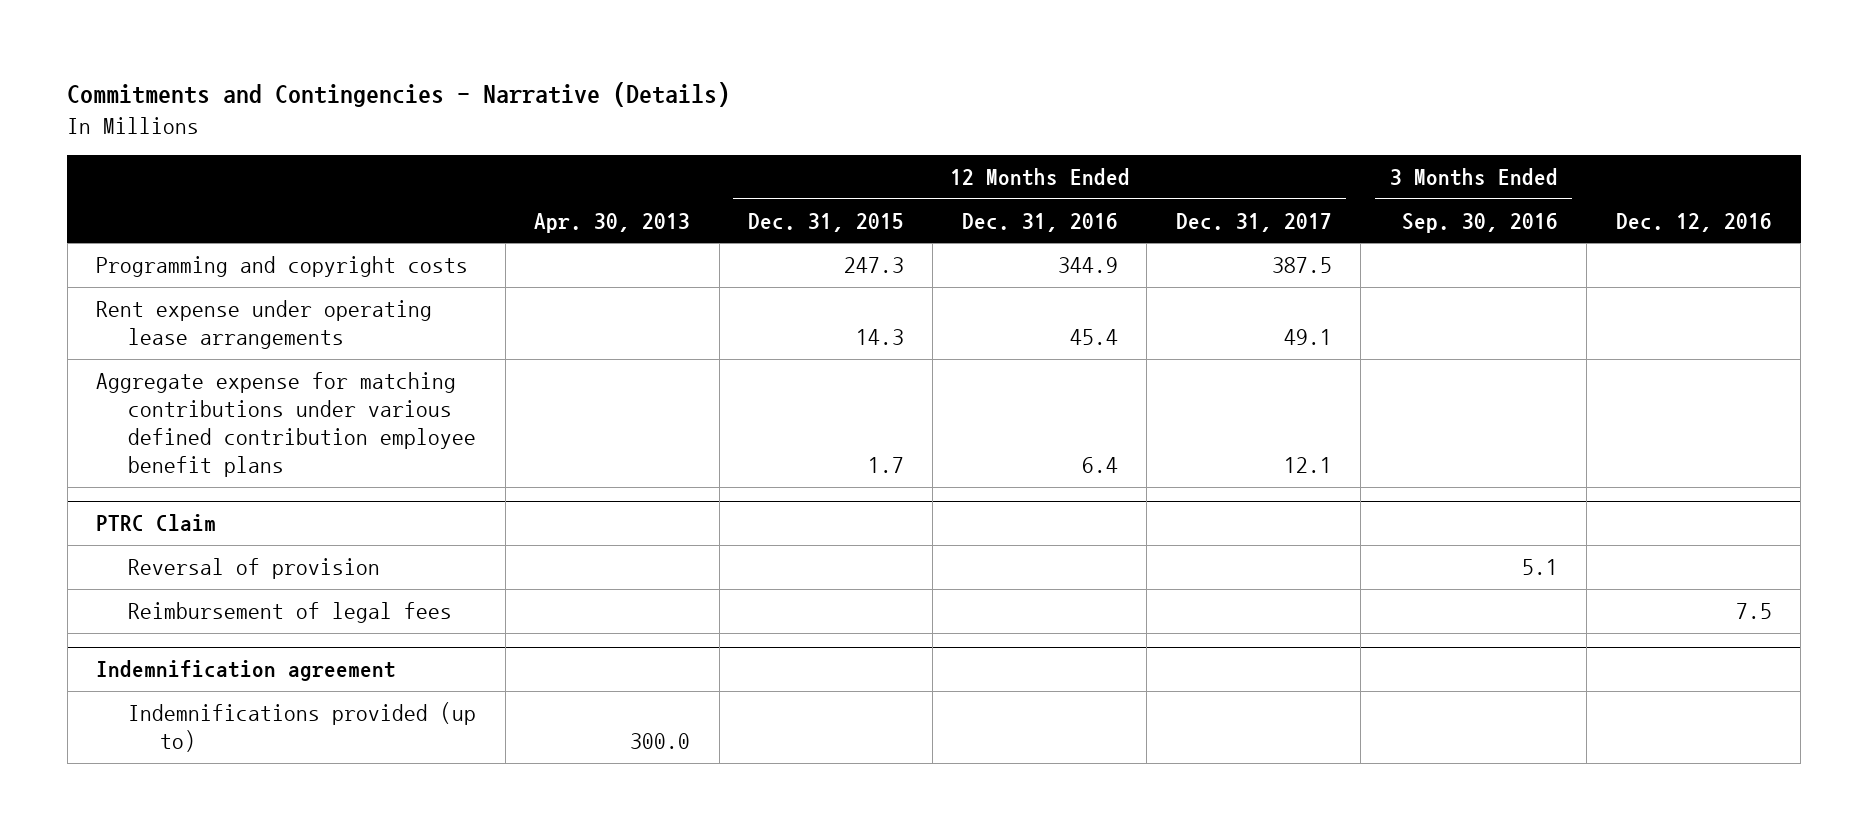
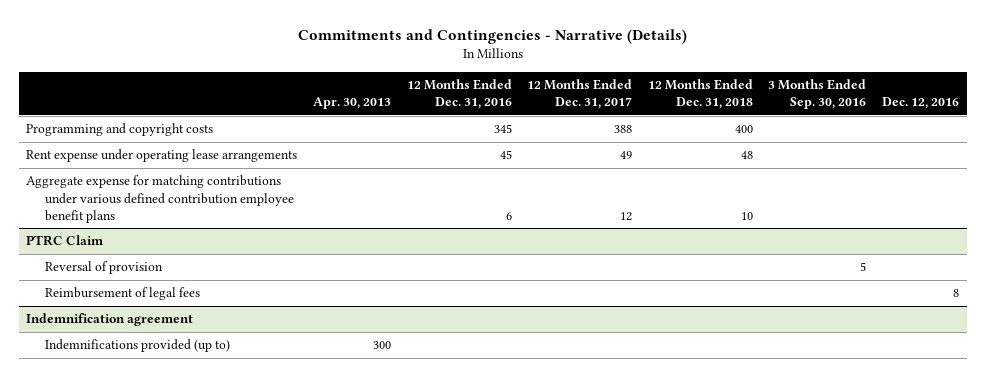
[747,212,904,232] Dec. 31, 2015 -> none
none -> [647,79,753,110] 12 Months Ended Dec. 31, 2018
[1057,256,1118,273] 344.9 -> [493,124,512,134] 345
[1271,256,1332,273] 387.5 -> [614,125,633,134] 388
[1069,329,1118,346] 45.4 -> [499,150,512,160] 45
[1283,329,1332,346] 49.1 -> [620,151,633,160] 49
[1081,457,1118,474] 6.4 -> [505,211,512,220] 6
[1283,457,1332,474] 12.1 -> [620,211,633,221] 12
[1521,558,1558,575] 5.1 -> [860,262,867,272] 5
[1735,602,1772,619] 7.5 -> [953,289,960,298] 8
[630,733,691,750] 300.0 -> [373,341,392,350] 300

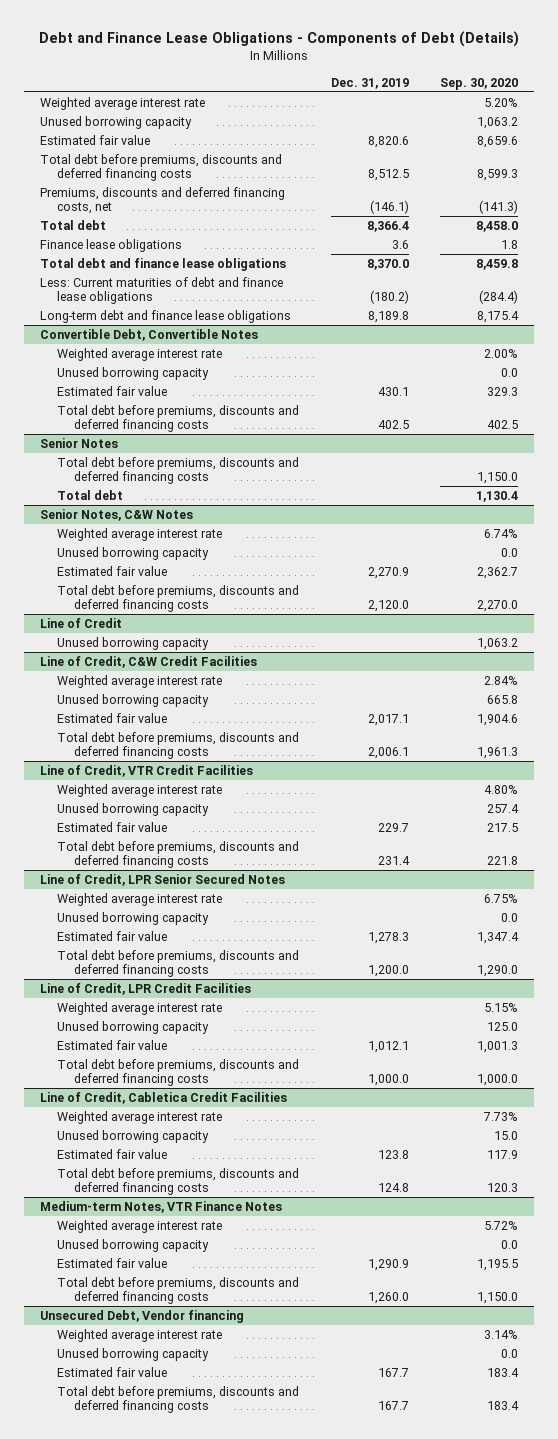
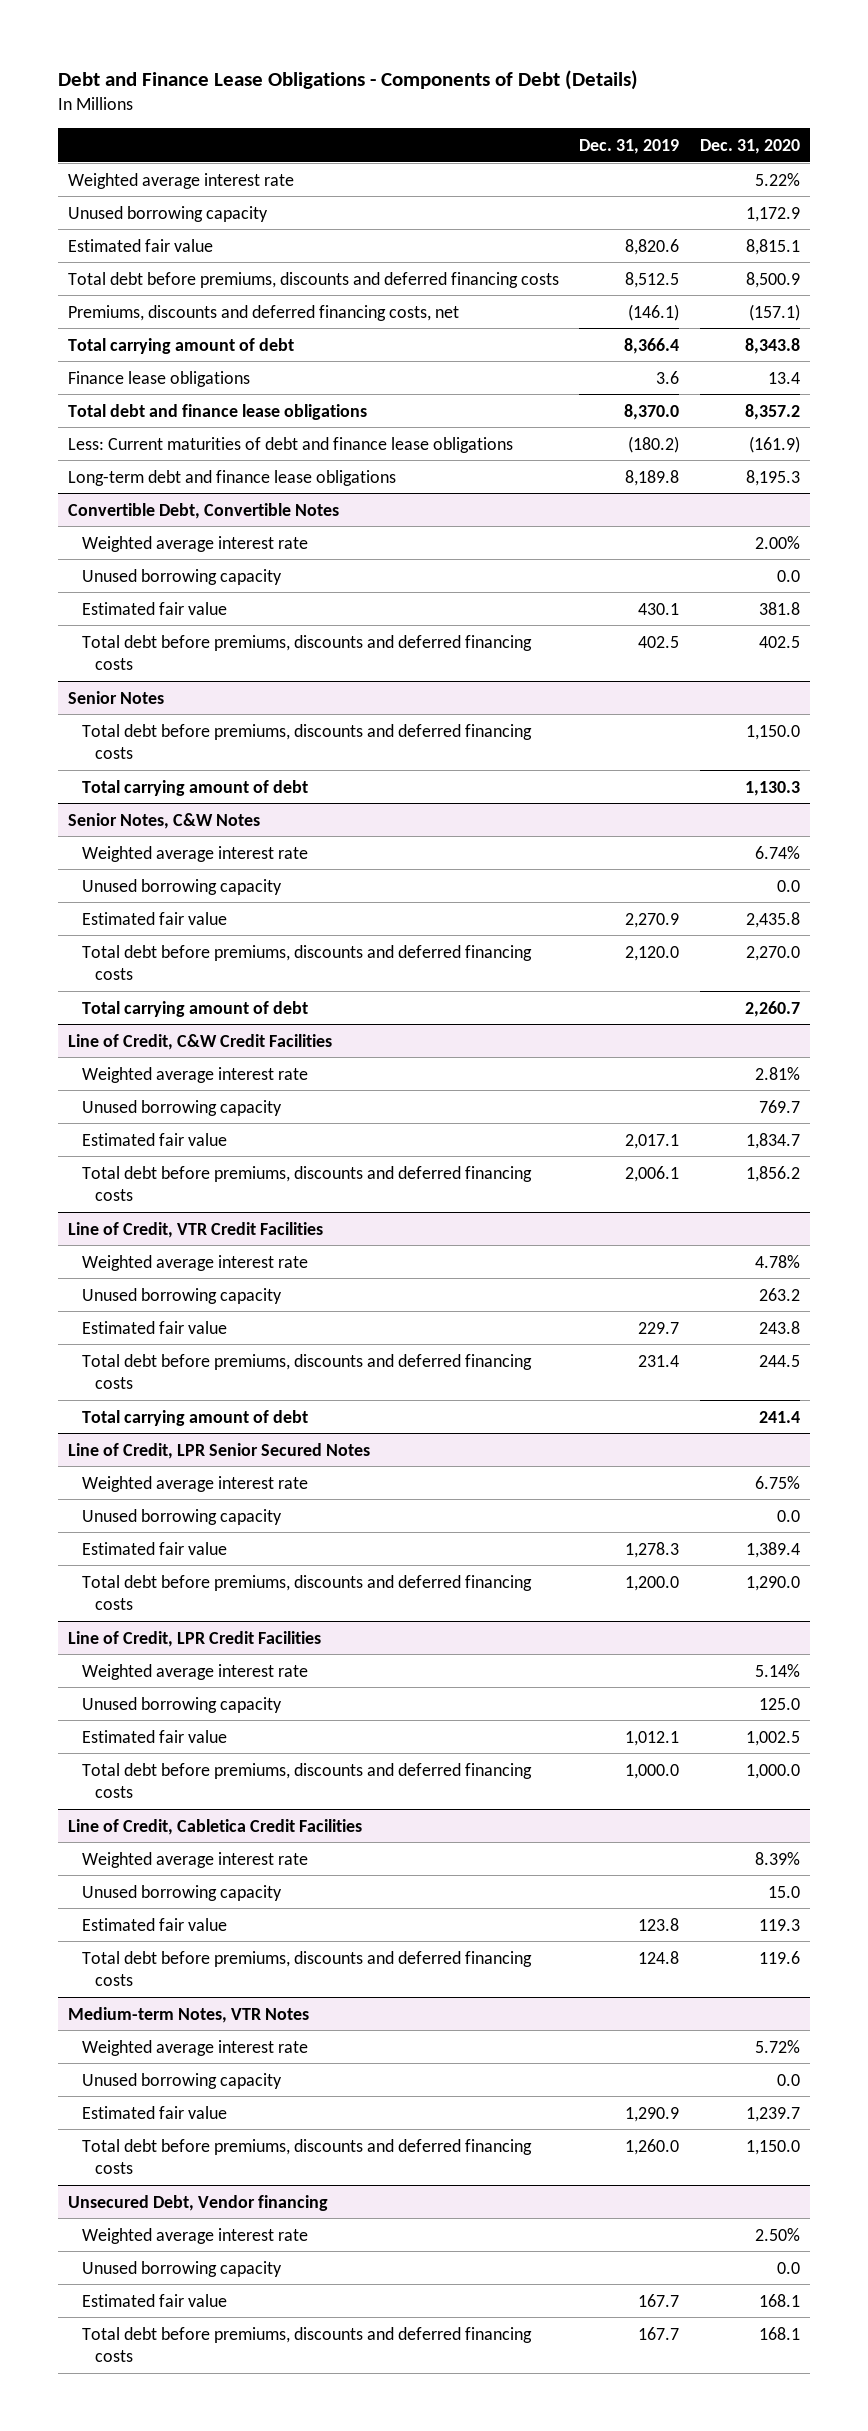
[440,77,519,90] Sep. 30, 2020 -> none
none -> [699,138,800,154] Dec. 31, 2020
[39,219,106,230] Total debt -> [68,337,295,354] Total carrying amount of debt
[56,489,123,500] Total debt -> [81,779,308,796] Total carrying amount of debt
[39,617,122,628] Line of Credit -> none
[56,636,209,650] Unused borrowing capacity -> none
none -> [81,1000,308,1017] Total carrying amount of debt
none -> [81,1409,308,1426] Total carrying amount of debt
[39,1200,282,1213] Medium-term Notes, VTR Finance Notes -> [68,2006,310,2023] Medium-term Notes, VTR Notes

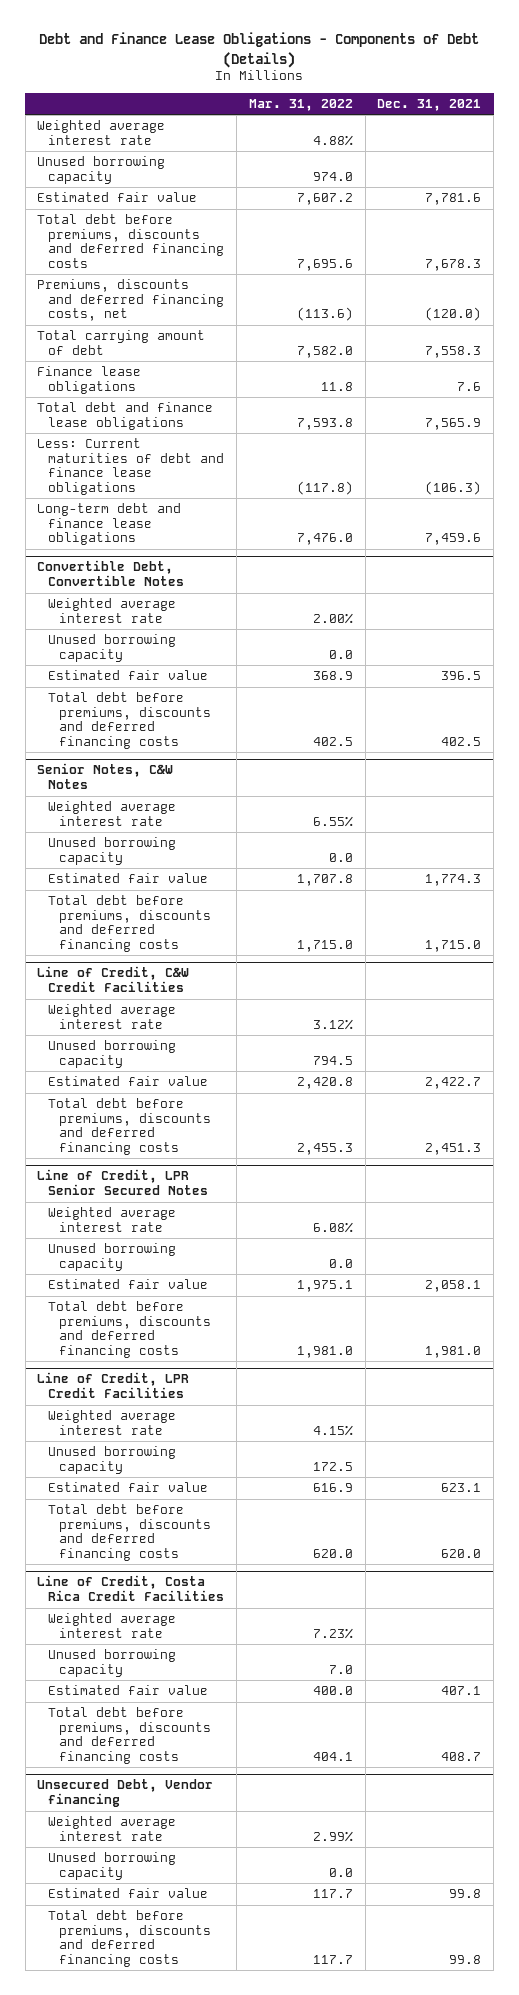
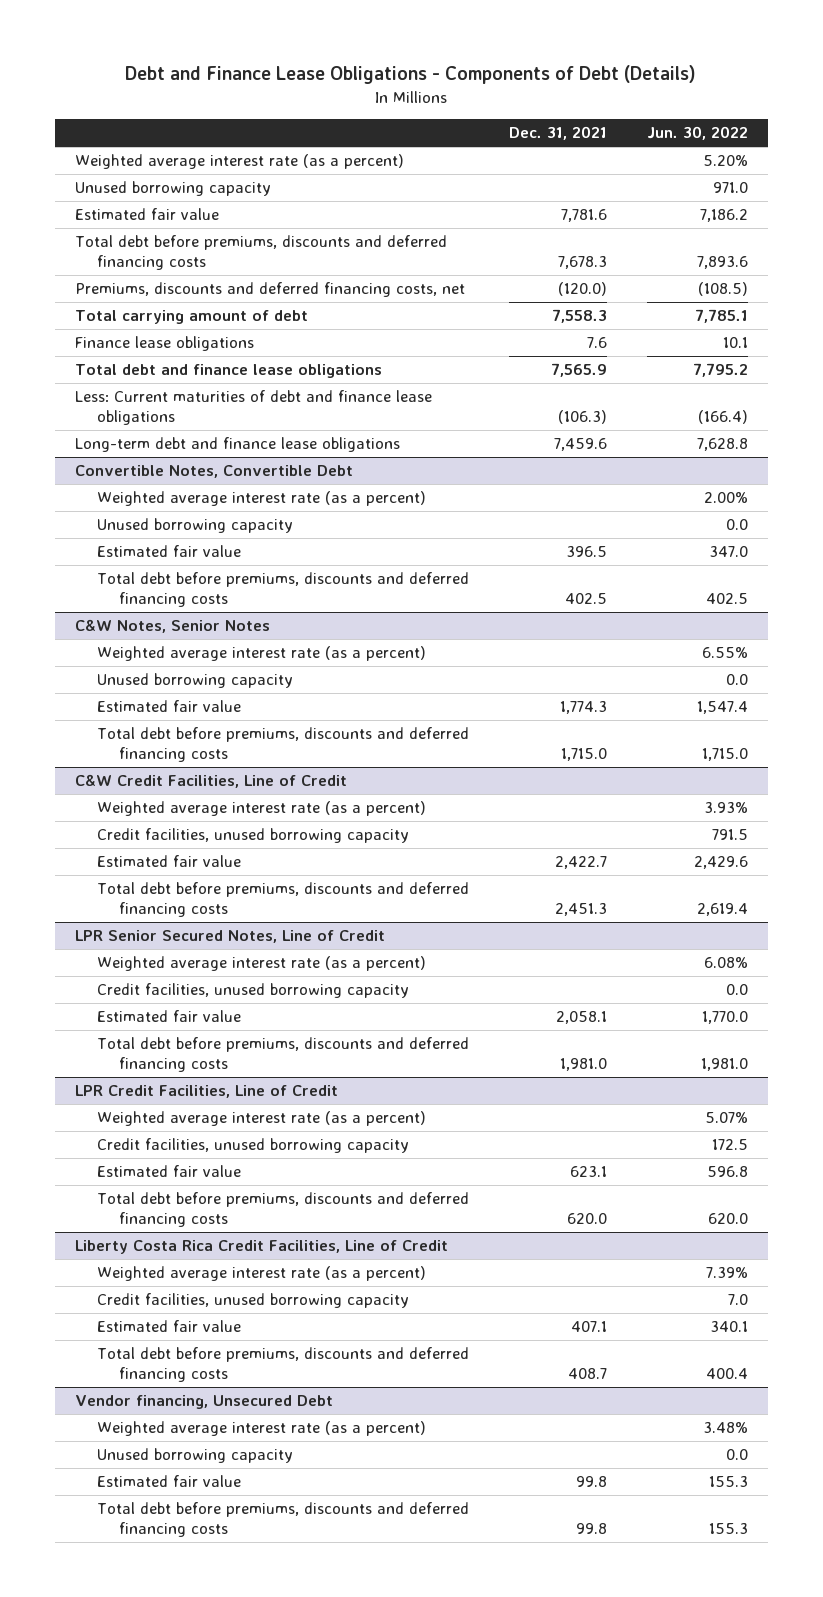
[248,98,353,111] Mar. 31, 2022 -> none
none -> [646,126,748,141] Jun. 30, 2022
[37,120,166,145] Weighted average interest rate -> [74,154,404,170] Weighted average interest rate (as a percent)
[37,560,185,587] Convertible Debt, Convertible Notes -> [74,465,353,479] Convertible Notes, Convertible Debt
[48,598,177,623] Weighted average interest rate -> [96,491,426,507] Weighted average interest rate (as a percent)
[37,763,174,790] Senior Notes, C&W Notes -> [74,619,270,634] C&W Notes, Senior Notes
[48,801,177,826] Weighted average interest rate -> [96,646,426,662] Weighted average interest rate (as a percent)
[37,966,190,993] Line of Credit, C&W Credit Facilities -> [74,774,347,789] C&W Credit Facilities, Line of Credit
[48,1004,177,1029] Weighted average interest rate -> [96,801,426,817] Weighted average interest rate (as a percent)
[48,1040,177,1068] Unused borrowing capacity -> [96,828,409,844] Credit facilities, unused borrowing capacity
[37,1169,209,1196] Line of Credit, LPR Senior Secured Notes -> [74,930,385,944] LPR Senior Secured Notes, Line of Credit
[48,1207,177,1232] Weighted average interest rate -> [96,956,426,972] Weighted average interest rate (as a percent)
[48,1243,177,1271] Unused borrowing capacity -> [96,983,409,999] Credit facilities, unused borrowing capacity
[37,1372,190,1399] Line of Credit, LPR Credit Facilities -> [74,1085,338,1099] LPR Credit Facilities, Line of Credit
[48,1410,177,1435] Weighted average interest rate -> [96,1111,426,1127] Weighted average interest rate (as a percent)
[48,1446,177,1474] Unused borrowing capacity -> [96,1138,409,1154] Credit facilities, unused borrowing capacity
[37,1575,225,1602] Line of Credit, Costa Rica Credit Facilities -> [74,1240,448,1255] Liberty Costa Rica Credit Facilities, Line of Credit
[48,1613,177,1638] Weighted average interest rate -> [96,1266,426,1282] Weighted average interest rate (as a percent)
[48,1649,177,1677] Unused borrowing capacity -> [96,1293,409,1309] Credit facilities, unused borrowing capacity
[37,1779,214,1808] Unsecured Debt, Vendor financing -> [74,1395,333,1410] Vendor financing, Unsecured Debt
[48,1816,177,1841] Weighted average interest rate -> [96,1421,426,1437] Weighted average interest rate (as a percent)

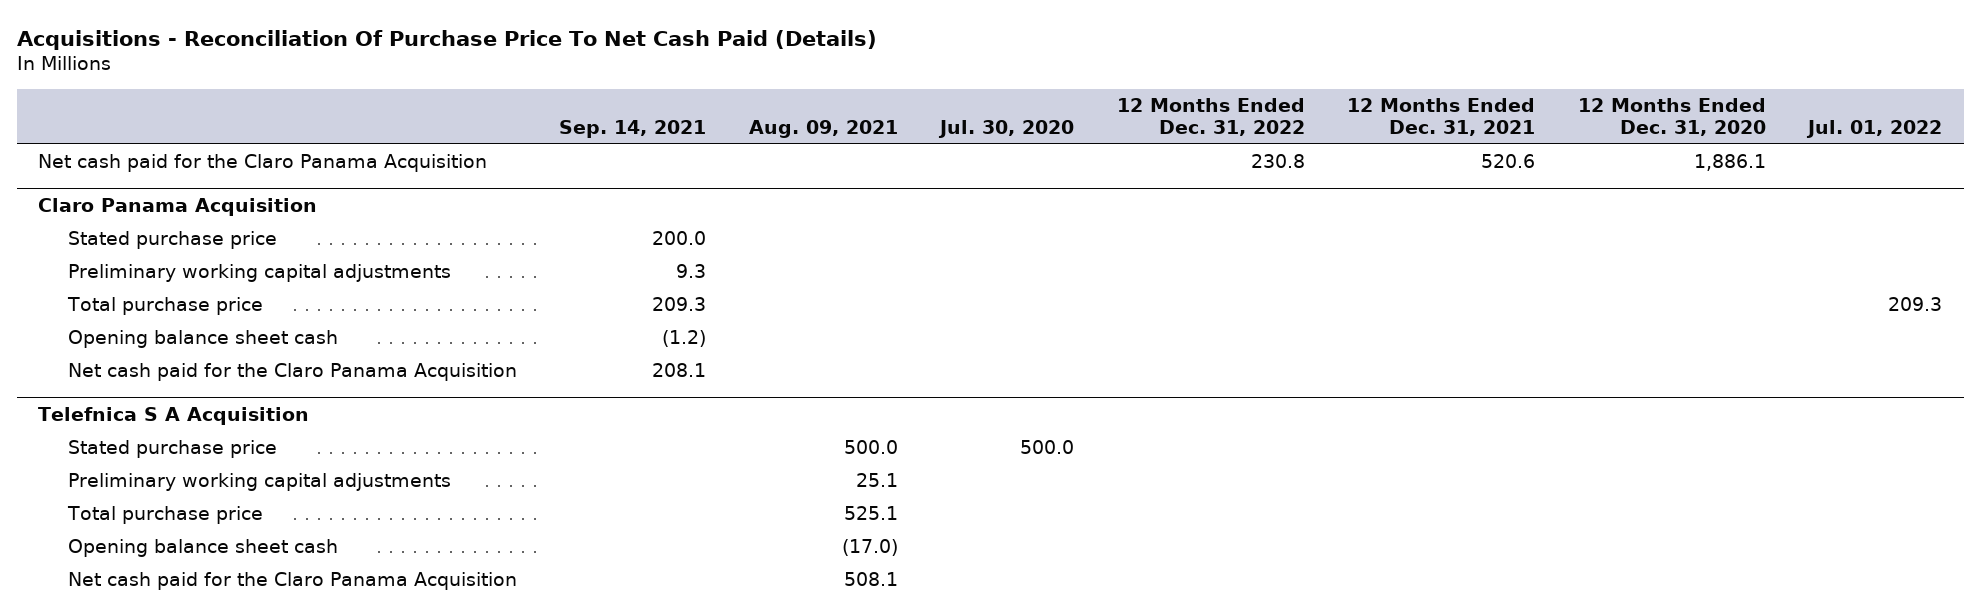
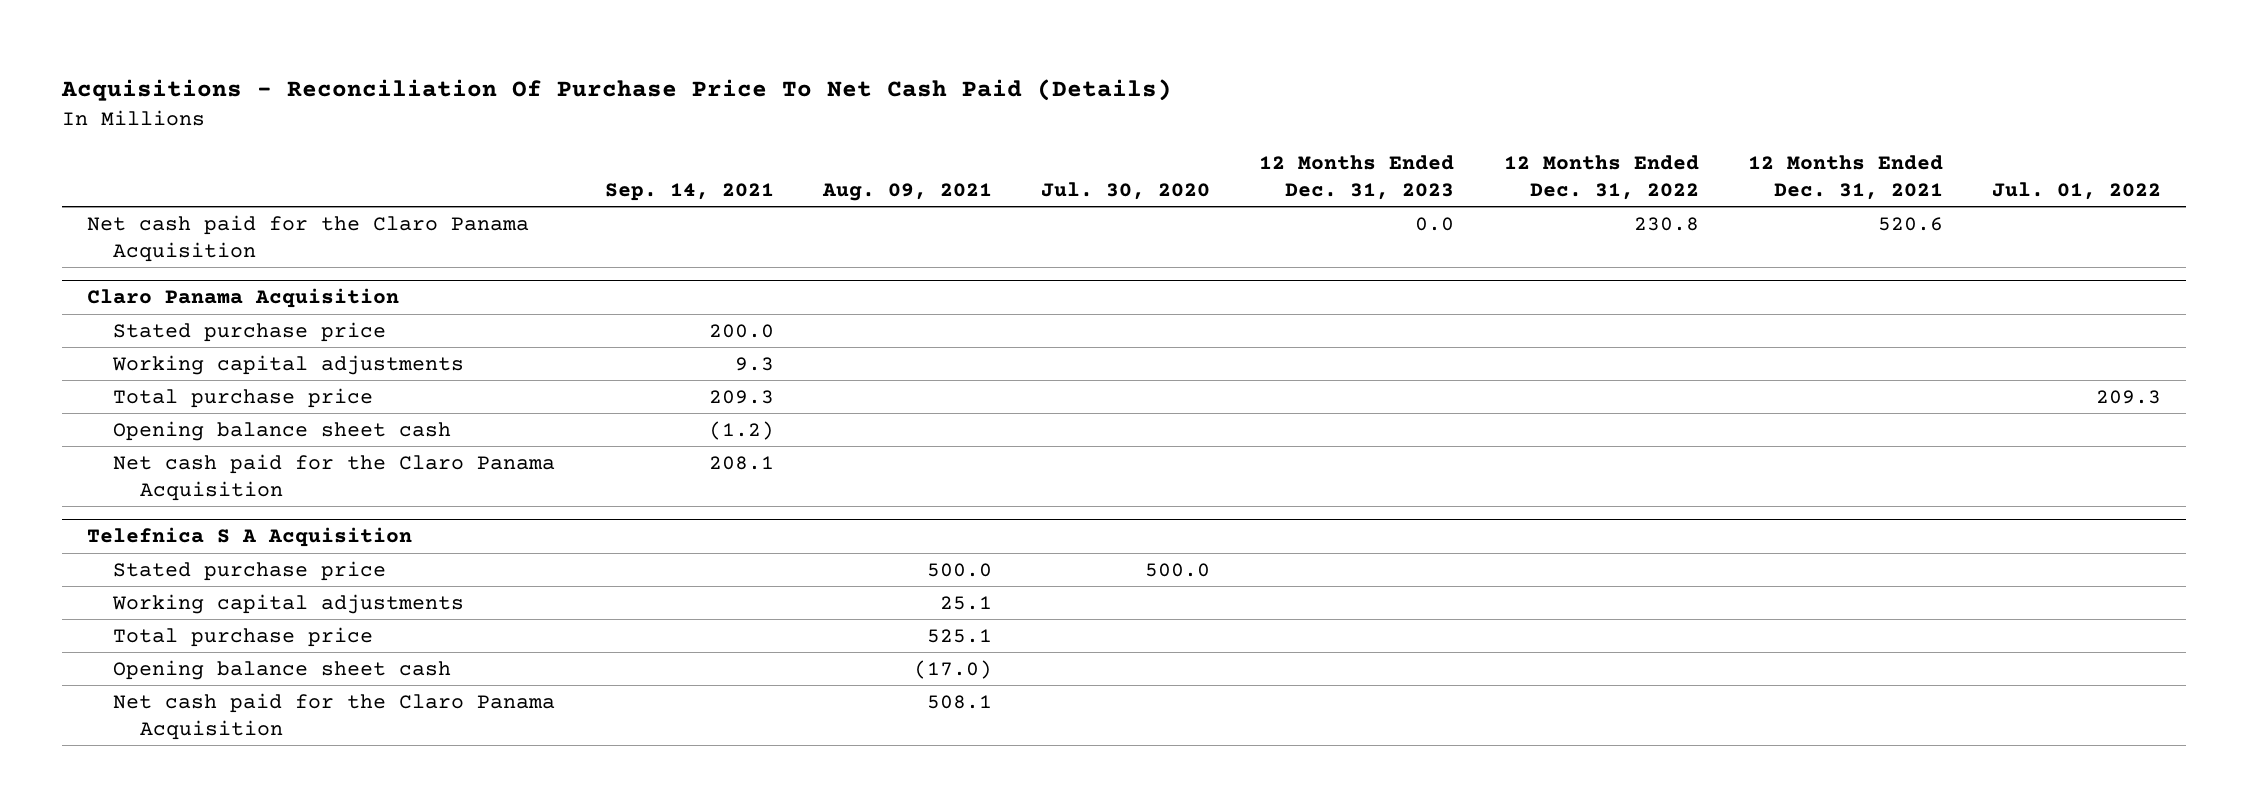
[1577,98,1766,136] 12 Months Ended Dec. 31, 2020 -> none
none -> [1259,154,1455,200] 12 Months Ended Dec. 31, 2023
[67,264,451,283] Preliminary working capital adjustments -> [112,354,465,375] Working capital adjustments
[67,473,451,492] Preliminary working capital adjustments -> [112,593,465,614] Working capital adjustments

